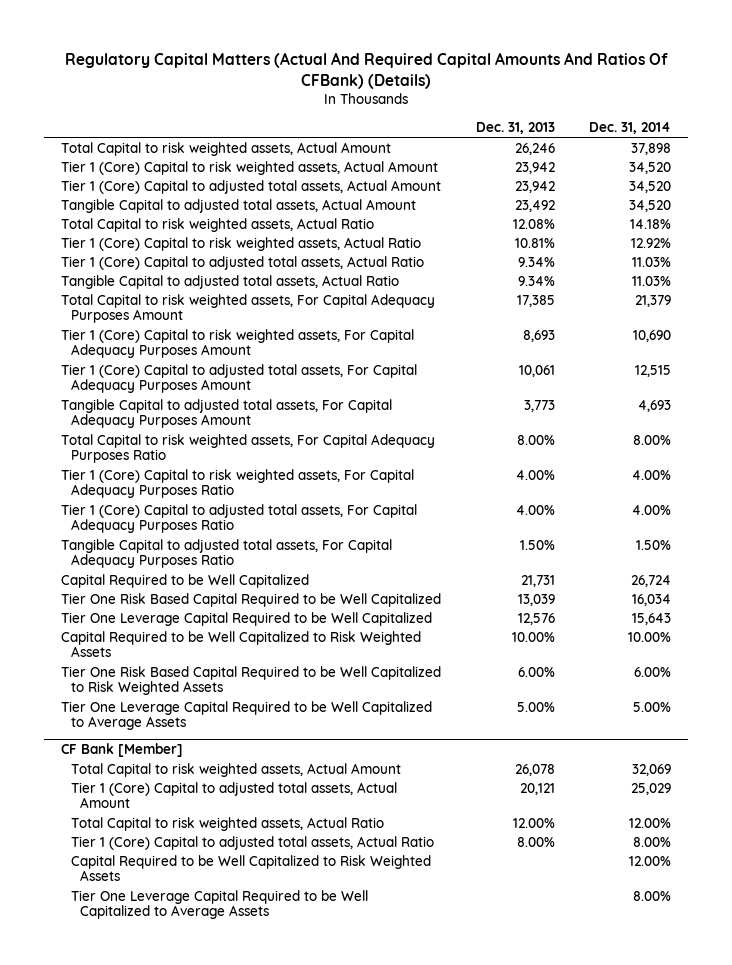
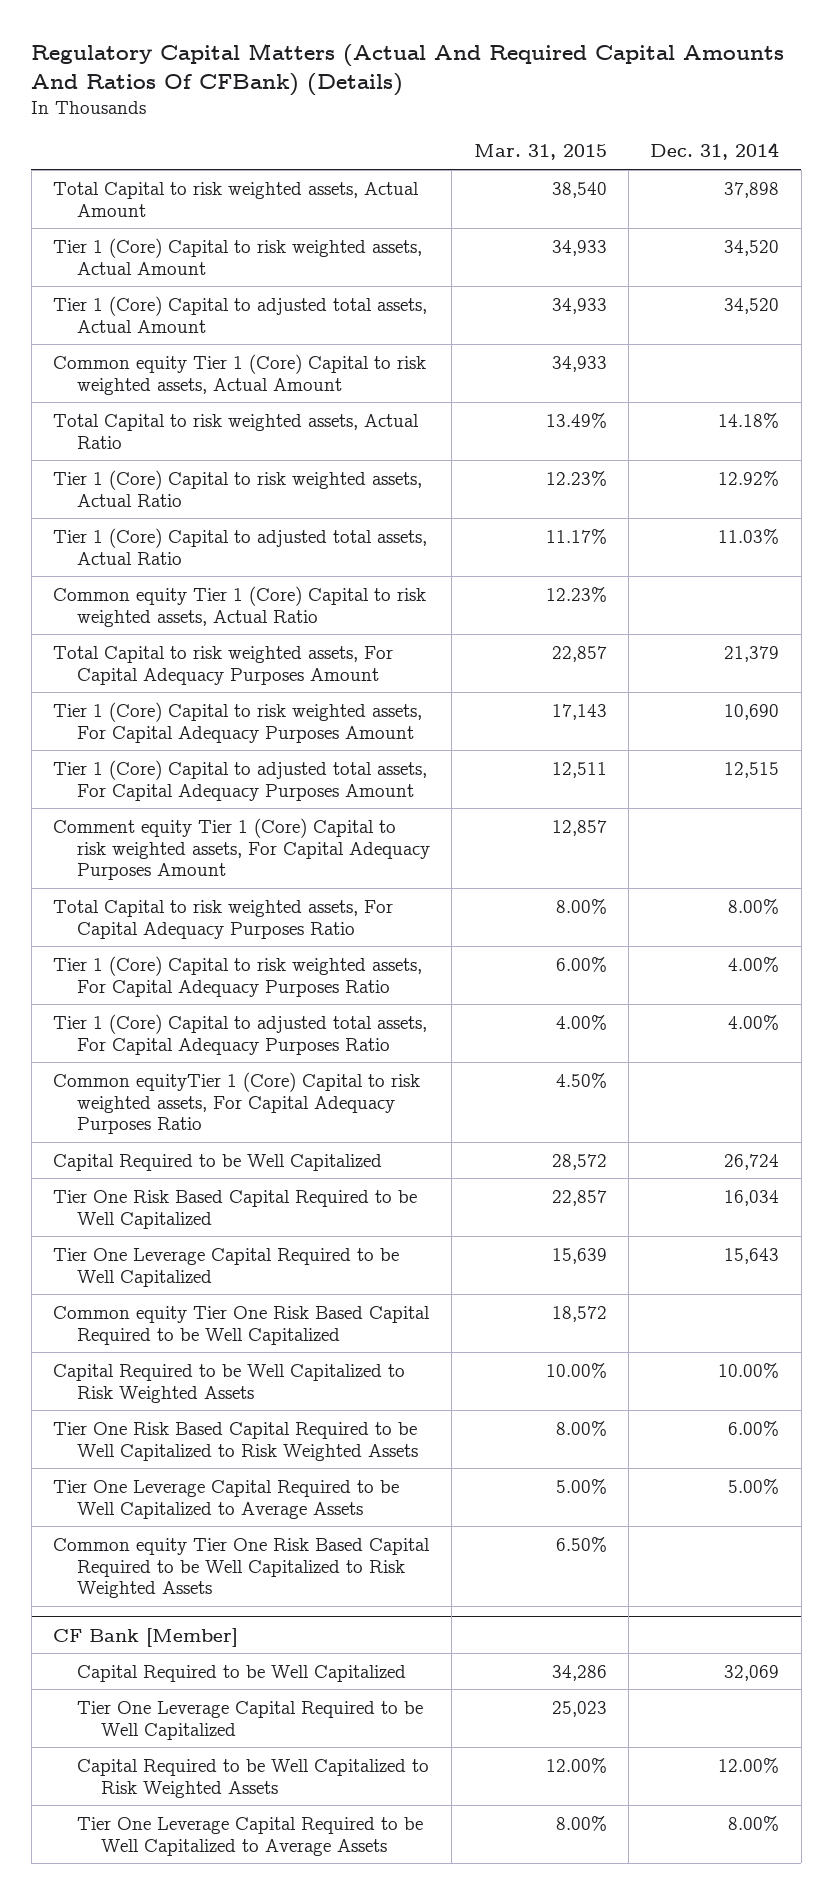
[475,122,555,135] Dec. 31, 2013 -> none
none -> [473,144,607,161] Mar. 31, 2015
[61,198,417,213] Tangible Capital to adjusted total assets, Actual Amount -> none
none -> [53,353,427,395] Common equity Tier 1 (Core) Capital to risk weighted assets, Actual Amount
[61,274,400,289] Tangible Capital to adjusted total assets, Actual Ratio -> none
none -> [53,585,427,627] Common equity Tier 1 (Core) Capital to risk weighted assets, Actual Ratio
[61,398,393,429] Tangible Capital to adjusted total assets, For Capital Adequacy Purposes Amount -> none
none -> [53,817,430,881] Comment equity Tier 1 (Core) Capital to risk weighted assets, For Capital Adequacy Purposes Amount
[61,538,393,569] Tangible Capital to adjusted total assets, For Capital Adequacy Purposes Ratio -> none
none -> [53,1071,421,1135] Common equityTier 1 (Core) Capital to risk weighted assets, For Capital Adequacy Purposes Ratio
none -> [53,1305,431,1345] Common equity Tier One Risk Based Capital Required to be Well Capitalized
none -> [53,1537,431,1599] Common equity Tier One Risk Based Capital Required to be Well Capitalized to Risk Weighted Assets
[70,781,397,809] Tier 1 (Core) Capital to adjusted total assets, Actual Amount -> none
[70,816,384,831] Total Capital to risk weighted assets, Actual Ratio -> none
[70,835,434,850] Tier 1 (Core) Capital to adjusted total assets, Actual Ratio -> none
[70,762,401,777] Total Capital to risk weighted assets, Actual Amount -> [76,1664,406,1682] Capital Required to be Well Capitalized
none -> [76,1700,423,1740] Tier One Leverage Capital Required to be Well Capitalized

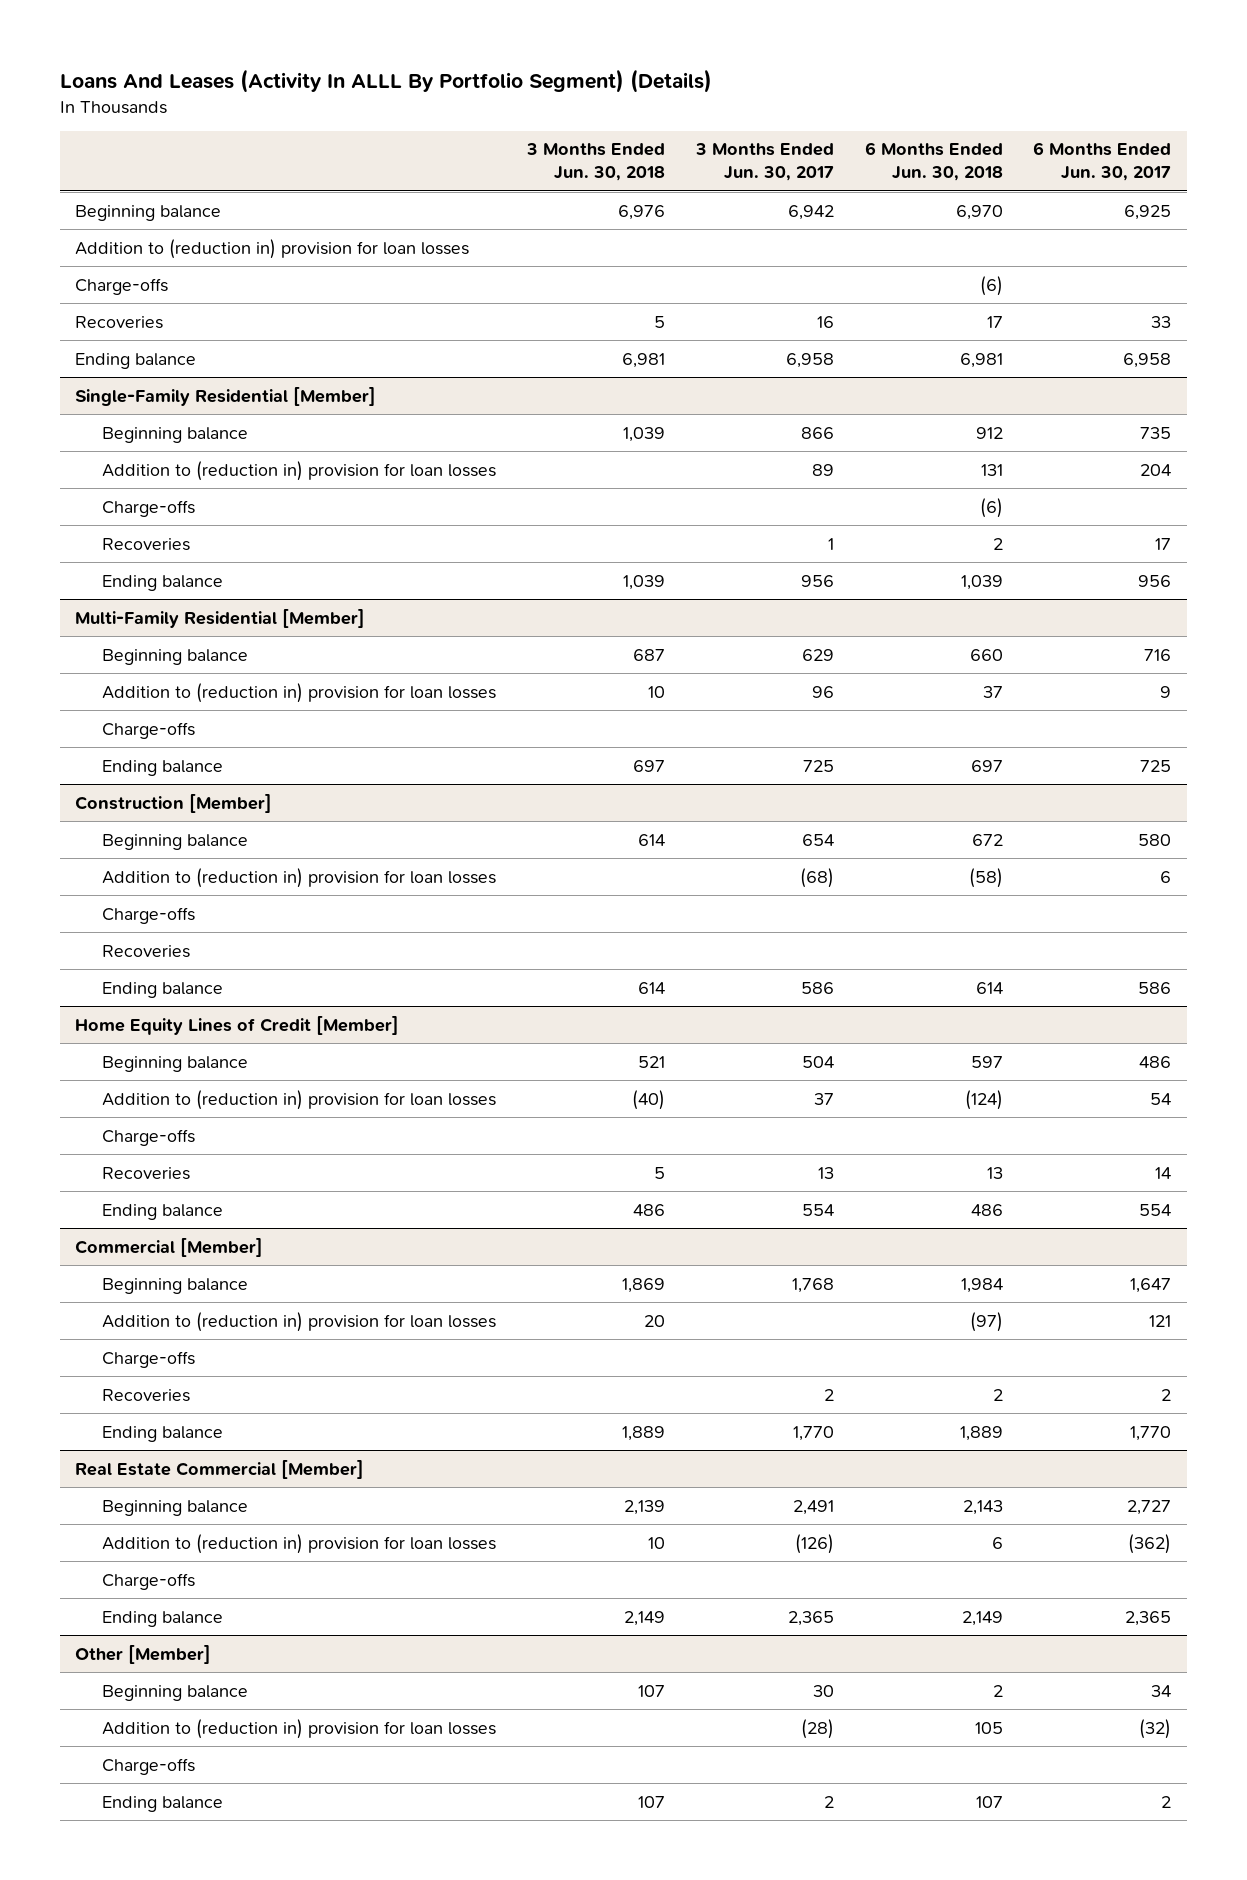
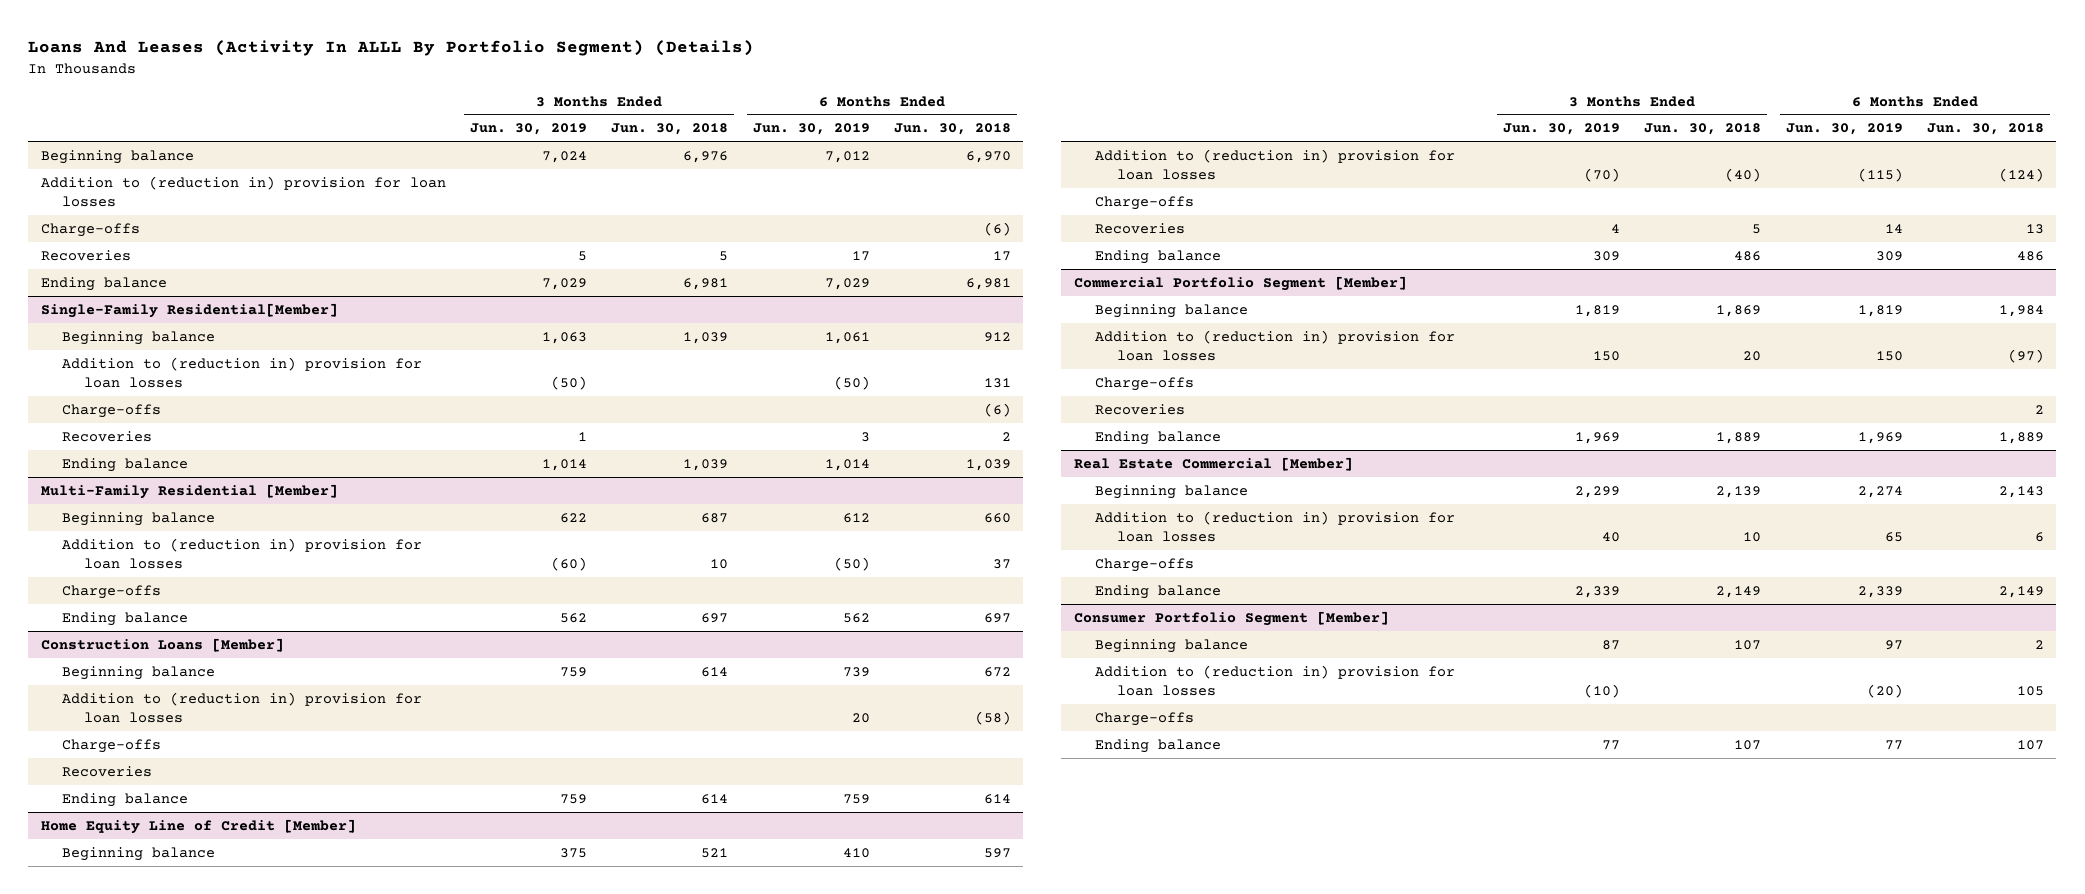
[694,143,834,182] 3 Months Ended Jun. 30, 2017 -> none
[1033,142,1172,182] 6 Months Ended Jun. 30, 2017 -> none
none -> [469,123,587,136] Jun. 30, 2019
none -> [752,123,870,136] Jun. 30, 2019
[75,386,377,406] Single-Family Residential [Member] -> [40,302,338,318] Single-Family Residential[Member]
[75,793,273,813] Construction [Member] -> [40,637,284,652] Construction Loans [Member]
[75,1015,400,1035] Home Equity Lines of Credit [Member] -> [40,818,356,834] Home Equity Line of Credit [Member]
[75,1237,264,1257] Commercial [Member] -> [1073,275,1407,291] Commercial Portfolio Segment [Member]
[75,1644,212,1664] Other [Member] -> [1073,610,1389,626] Consumer Portfolio Segment [Member]

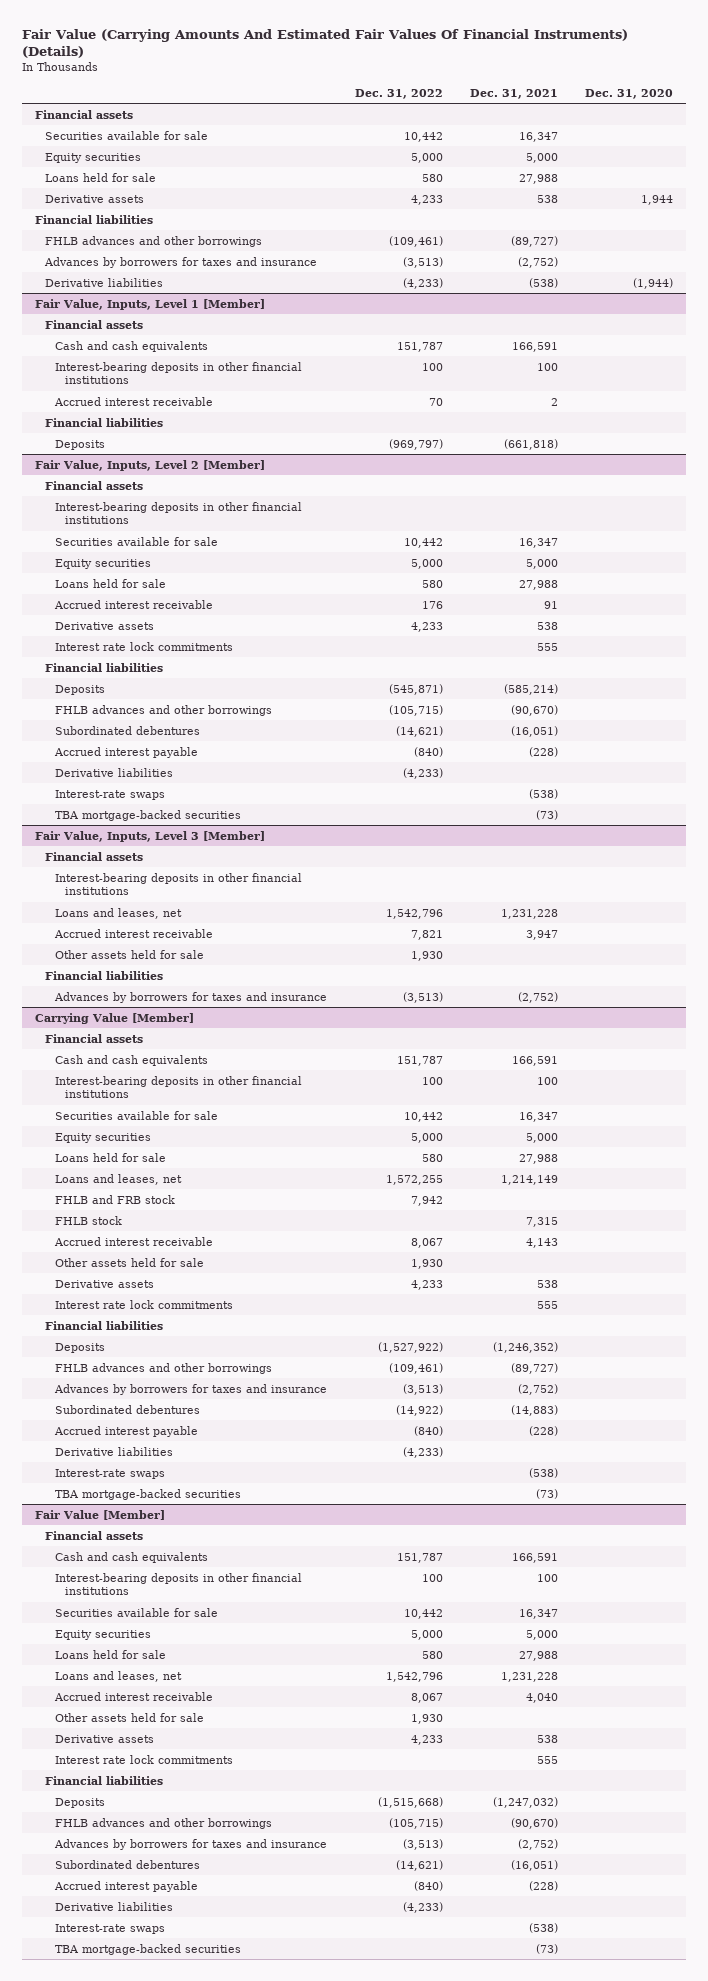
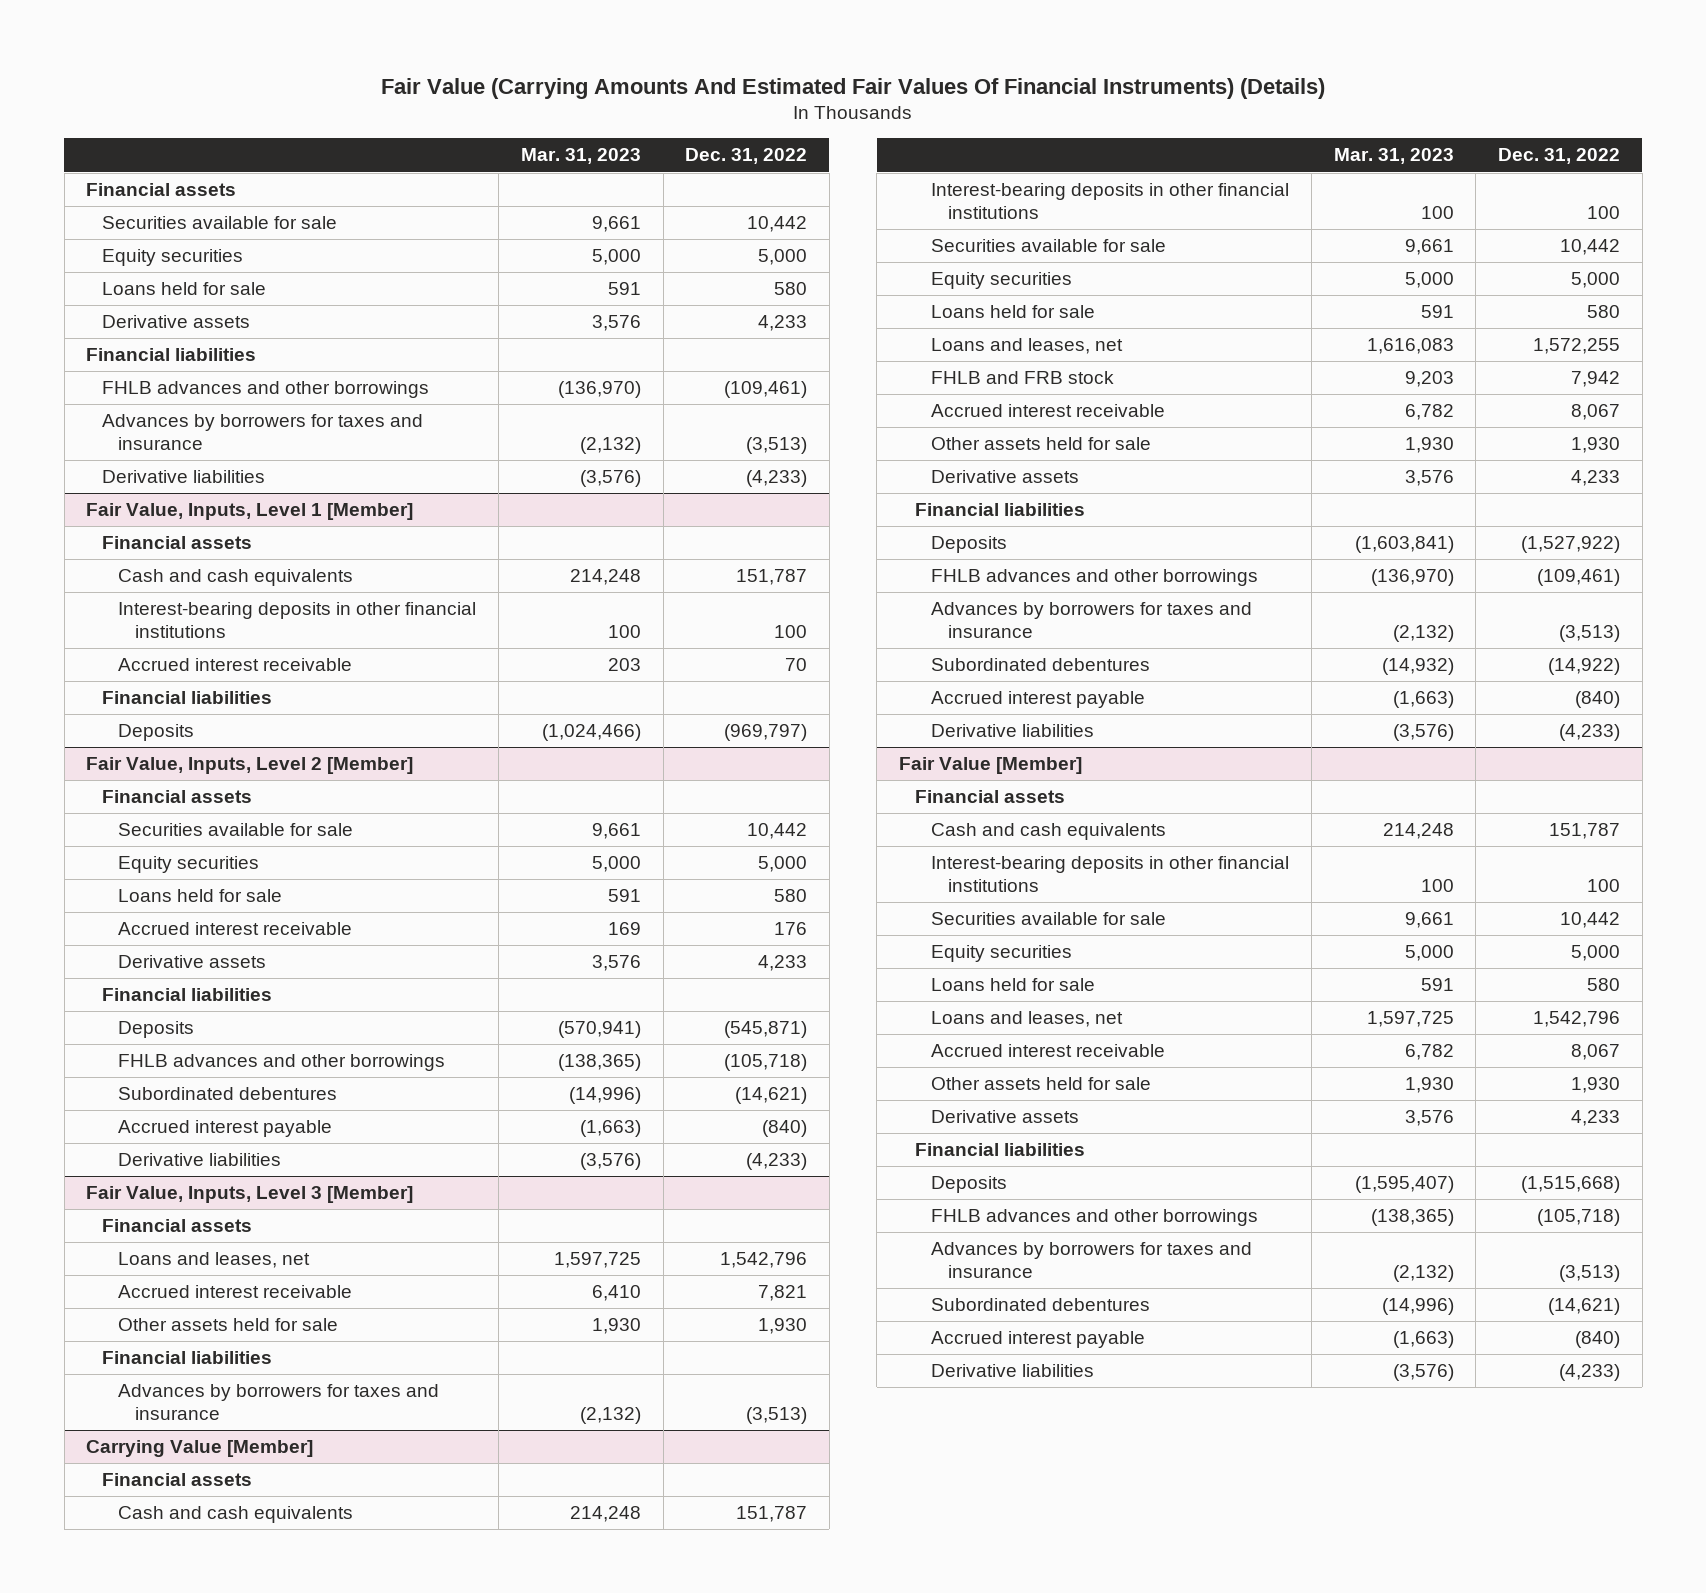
[469,88,558,99] Dec. 31, 2021 -> none
[584,88,673,99] Dec. 31, 2020 -> none
none -> [520,148,641,165] Mar. 31, 2023
[55,501,303,525] Interest-bearing deposits in other financial institutions -> none
[55,641,234,651] Interest rate lock commitments -> none
[388,704,443,716] (105,715) -> [724,1054,808,1072] (105,718)
[55,789,166,800] Interest-rate swaps -> none
[55,809,242,821] TBA mortgage-backed securities -> none
[55,872,303,896] Interest-bearing deposits in other financial institutions -> none
[55,1215,123,1225] FHLB stock -> none
[55,1299,234,1309] Interest rate lock commitments -> none
[55,1468,166,1479] Interest-rate swaps -> none
[55,1488,242,1500] TBA mortgage-backed securities -> none
[55,1754,234,1764] Interest rate lock commitments -> none
[388,1817,443,1829] (105,715) -> [1537,1209,1621,1227] (105,718)
[55,1923,166,1934] Interest-rate swaps -> none
[55,1943,242,1955] TBA mortgage-backed securities -> none

